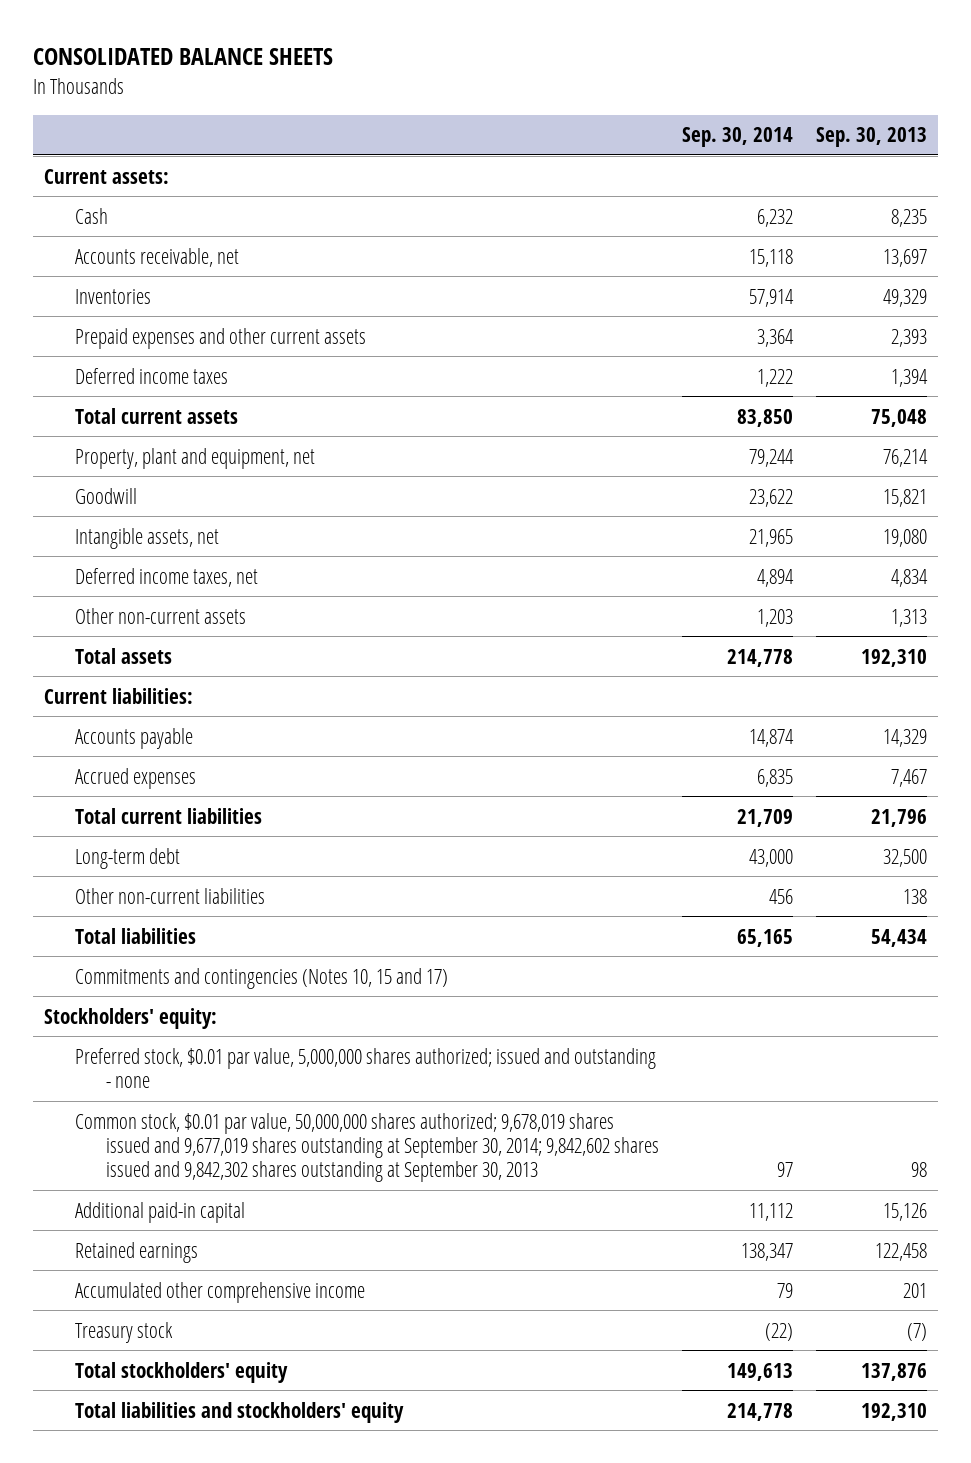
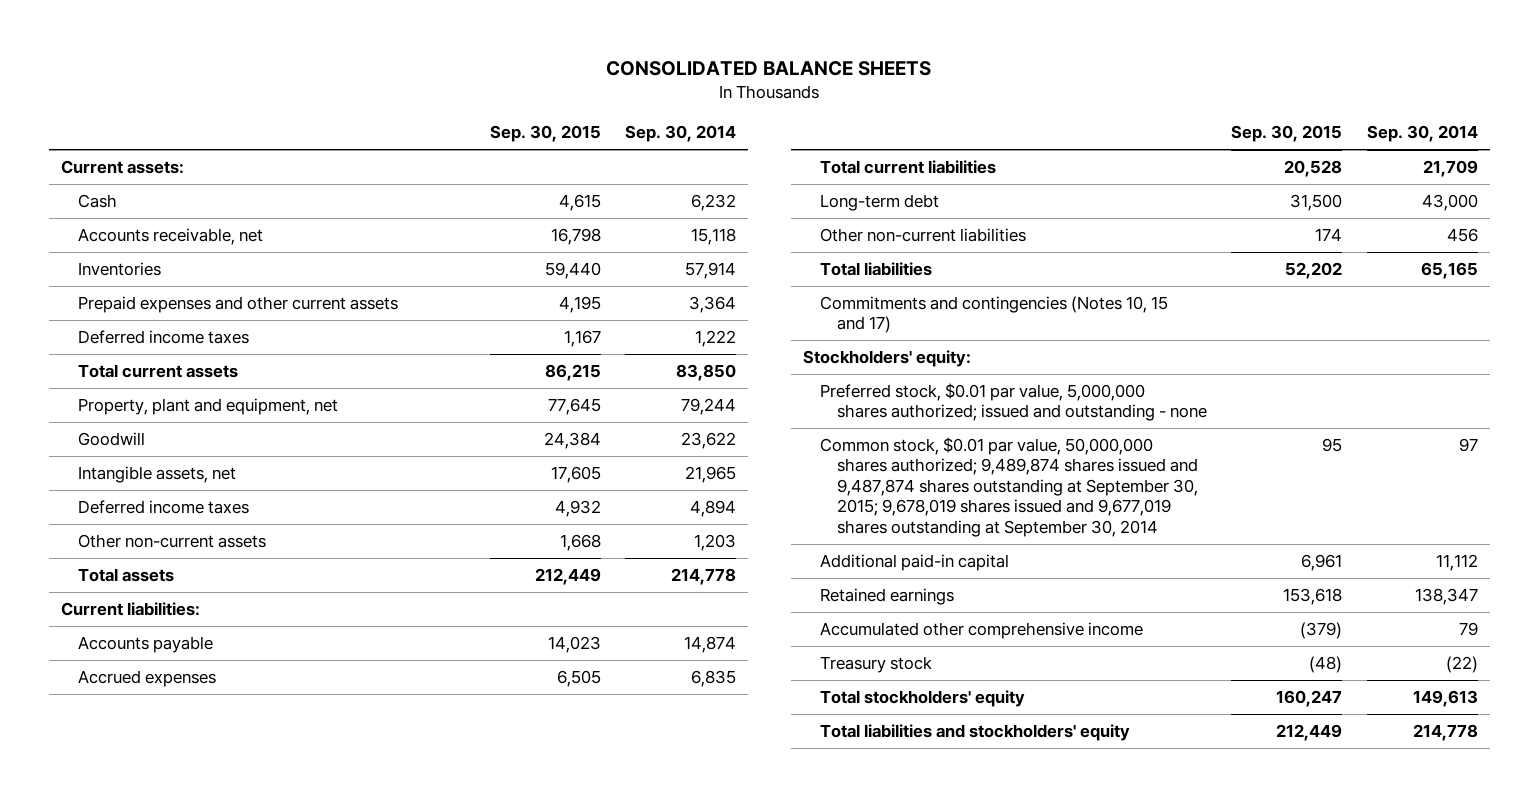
[815,127,927,148] Sep. 30, 2013 -> none
none -> [489,125,601,143] Sep. 30, 2015
[75,567,259,587] Deferred income taxes, net -> [78,499,250,514] Deferred income taxes
[75,1112,660,1183] Common stock, $0.01 par value, 50,000,000 shares authorized; 9,678,019 shares issued and 9,677,019 shares outstanding at September 30, 2014; 9,842,602 shares issued and 9,842,302 shares outstanding at September 30, 2013 -> [819,436,1199,537] Common stock, $0.01 par value, 50,000,000 shares authorized; 9,489,874 shares issued and 9,487,874 shares outstanding at September 30, 2015; 9,678,019 shares issued and 9,677,019 shares outstanding at September 30, 2014

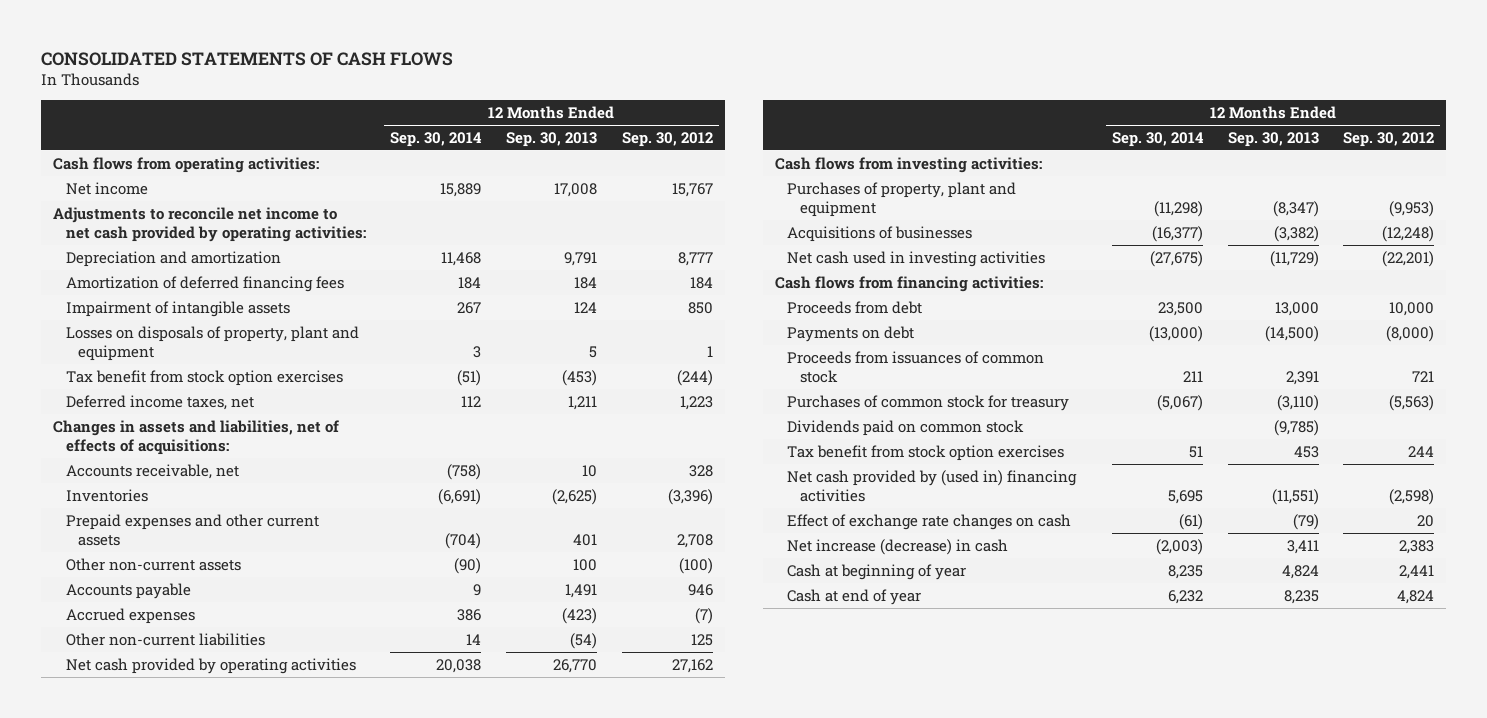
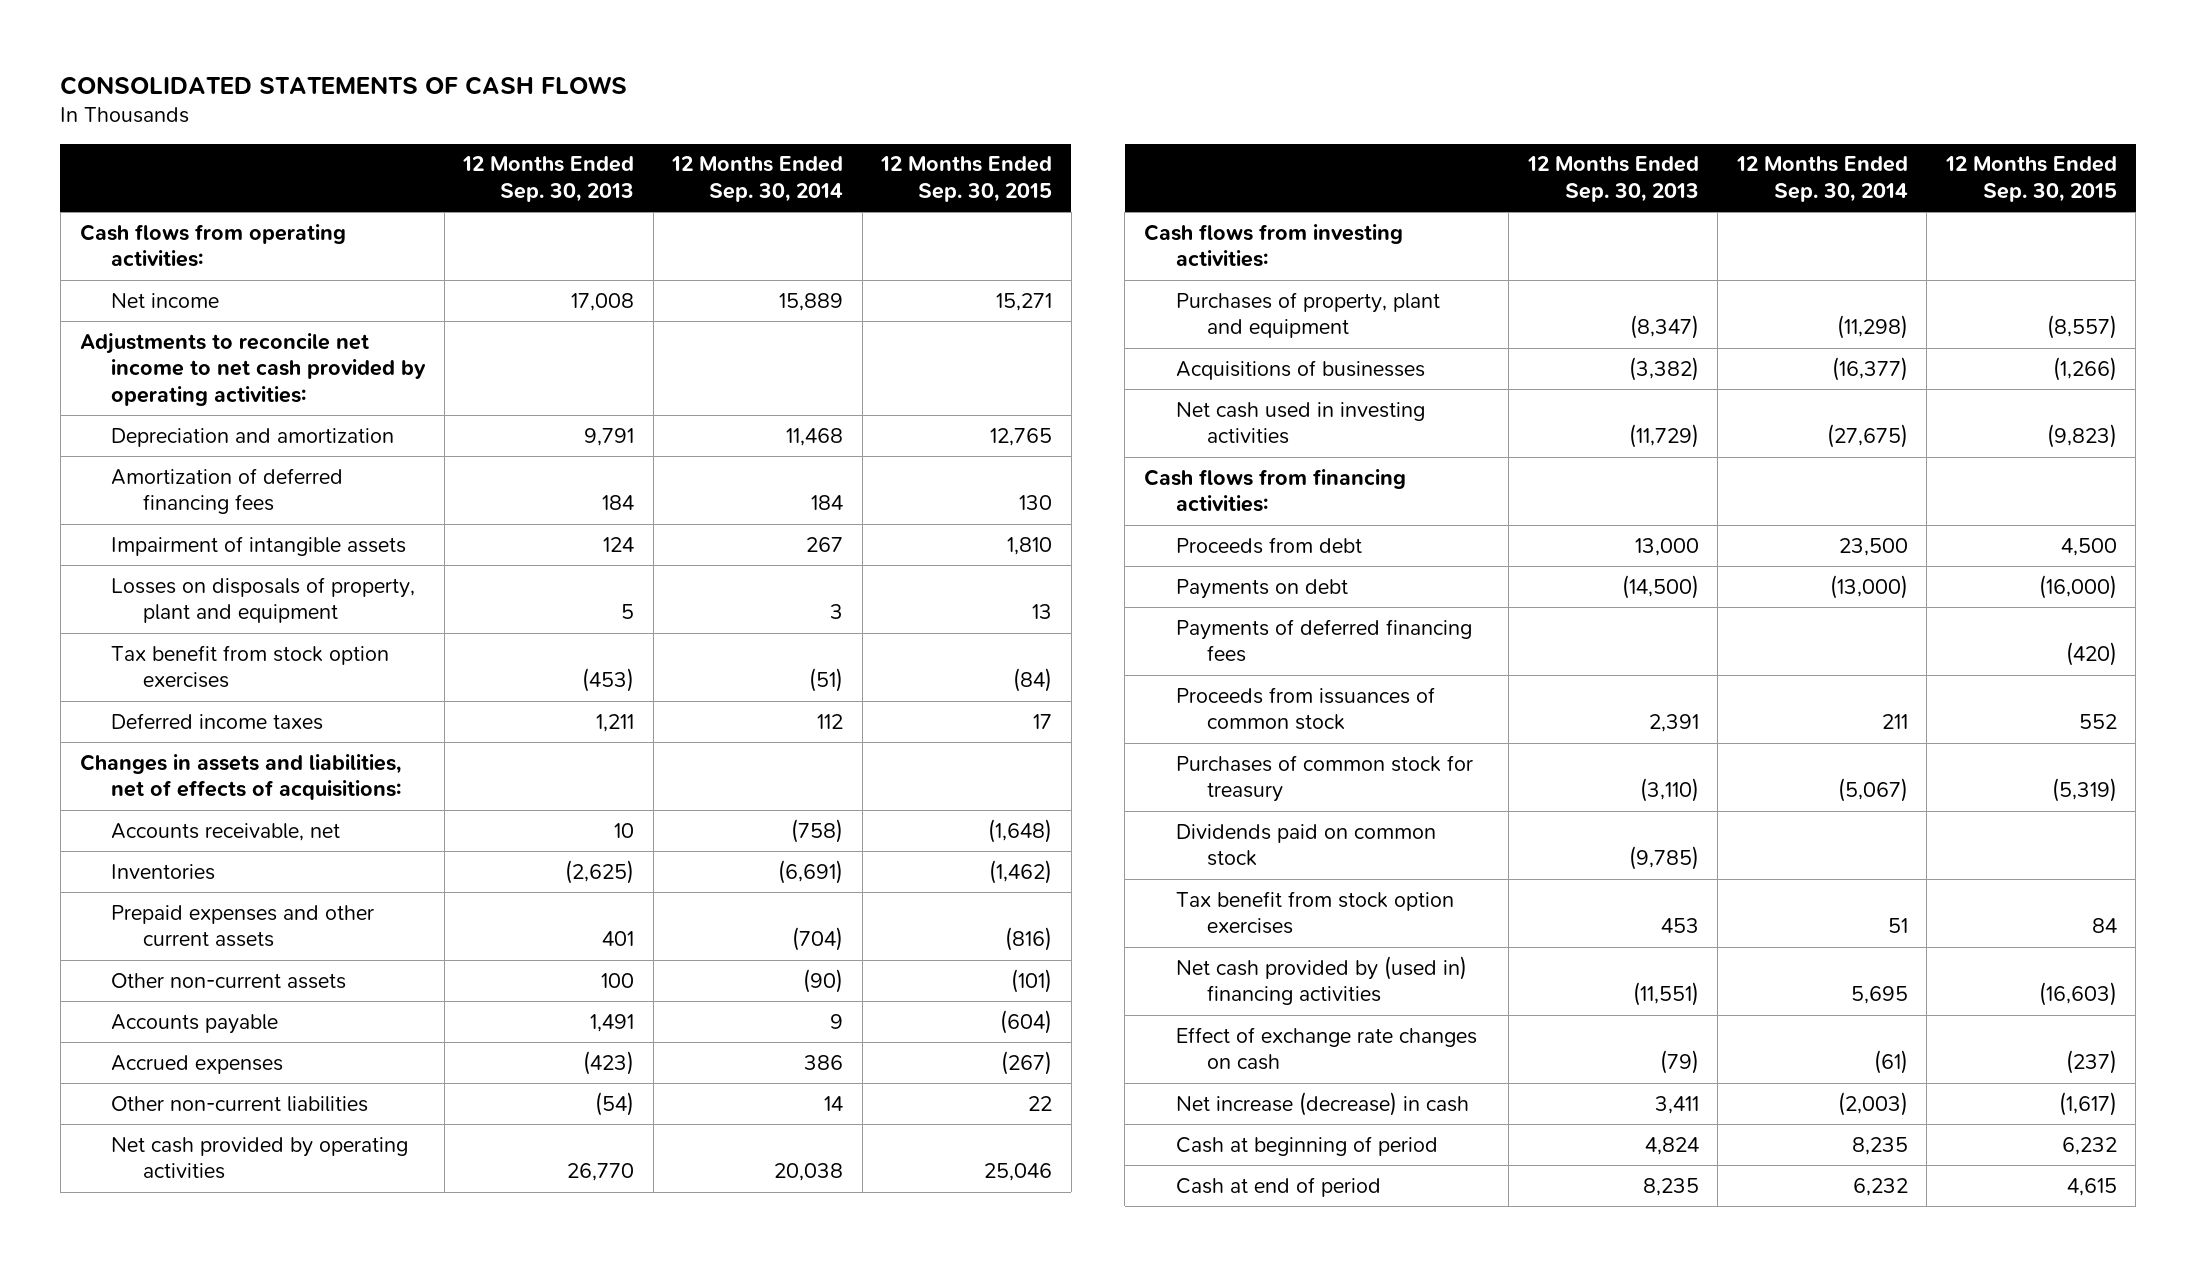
[621,131,713,147] Sep. 30, 2012 -> none
none -> [880,156,1053,203] 12 Months Ended Sep. 30, 2015
[65,394,254,410] Deferred income taxes, net -> [111,712,324,730] Deferred income taxes
none -> [1175,618,1472,663] Payments of deferred financing fees
[787,563,967,580] Cash at beginning of year -> [1175,1135,1438,1156] Cash at beginning of period
[787,588,922,605] Cash at end of year -> [1175,1176,1381,1197] Cash at end of period

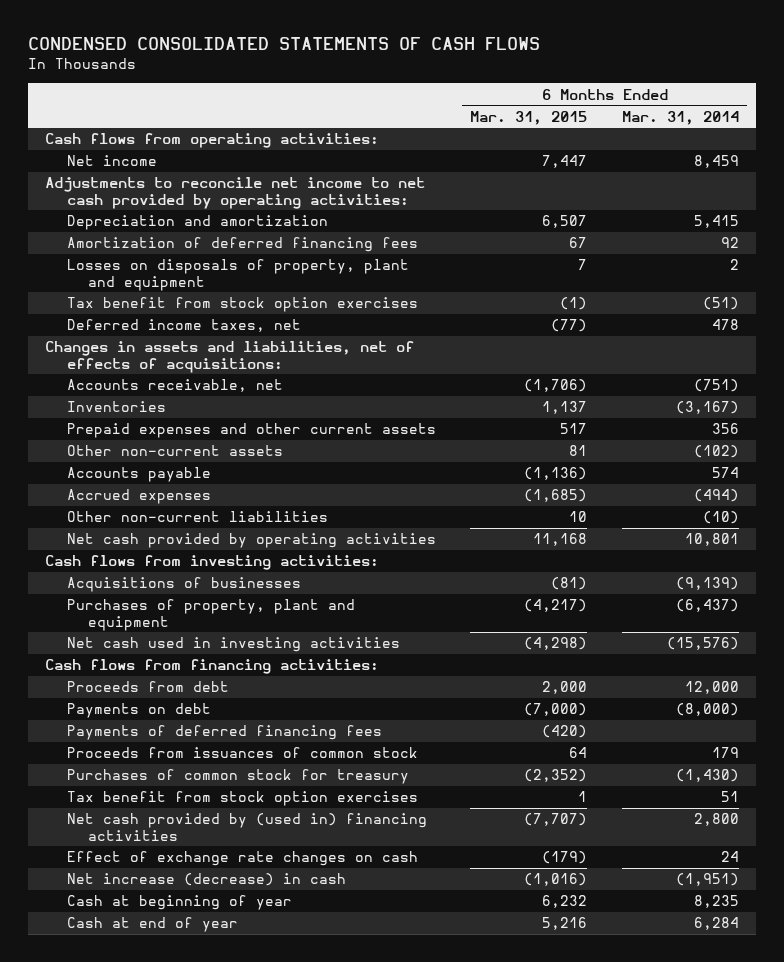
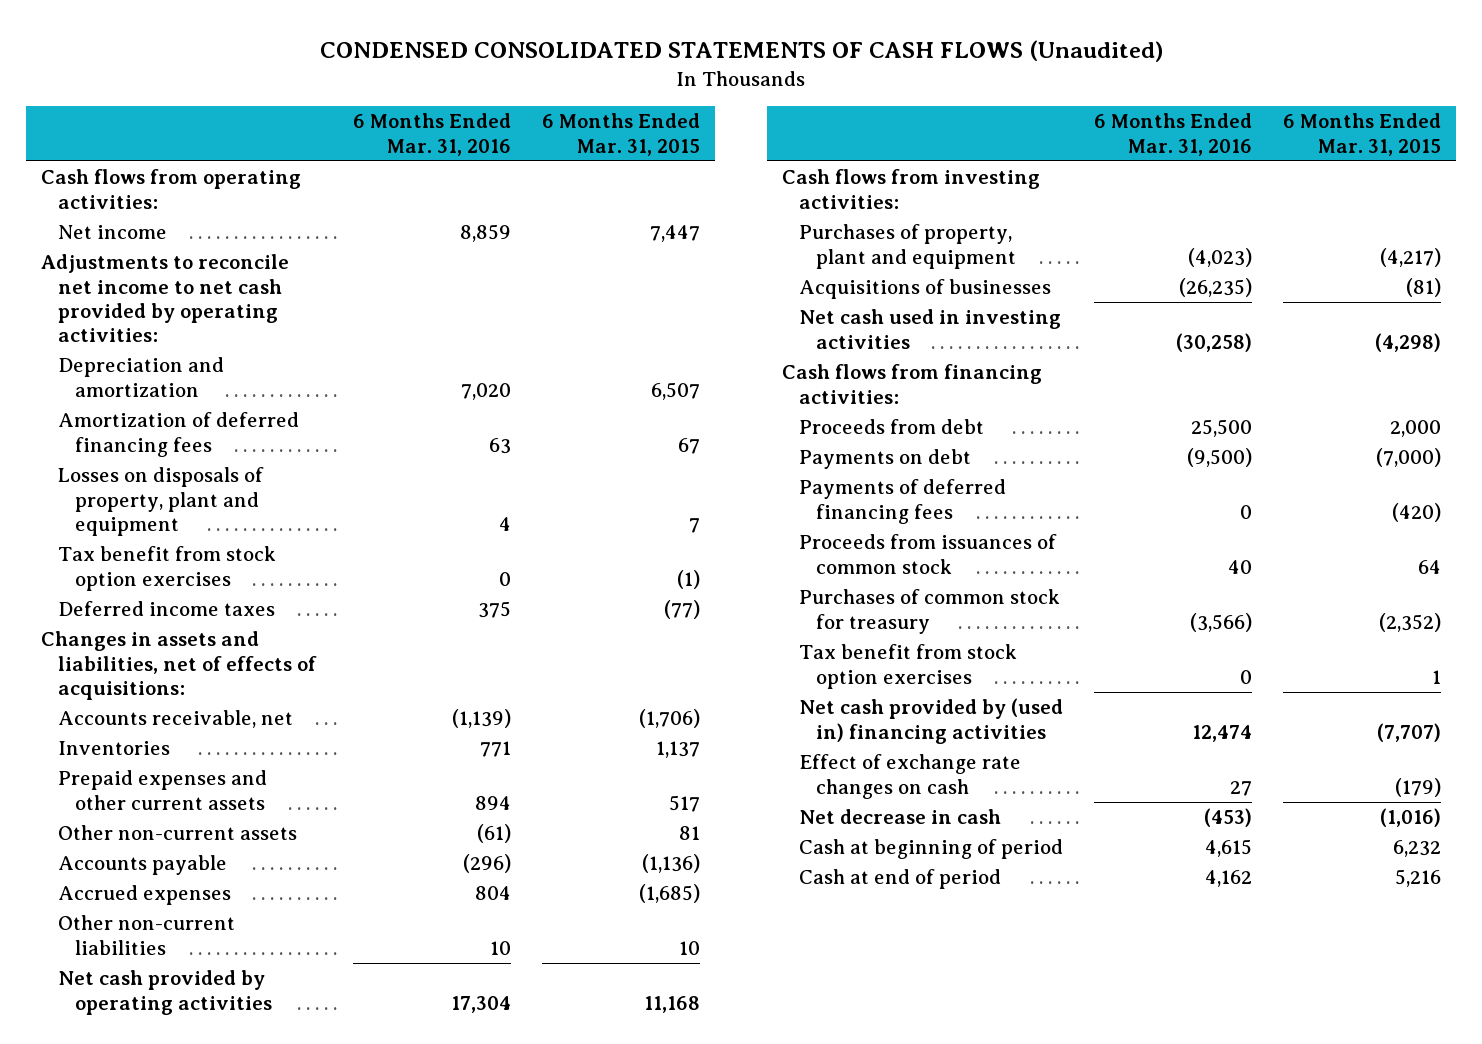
[27,36,540,50] CONDENSED CONSOLIDATED STATEMENTS OF CASH FLOWS -> [320,39,1164,62] CONDENSED CONSOLIDATED STATEMENTS OF CASH FLOWS (Unaudited)
[621,110,739,125] Mar. 31, 2014 -> none
none -> [352,113,511,156] 6 Months Ended Mar. 31, 2016
[66,319,301,333] Deferred income taxes, net -> [57,601,275,617] Deferred income taxes
[66,577,301,593] Acquisitions of businesses -> [799,279,1052,300] Acquisitions of businesses
[66,873,346,887] Net increase (decrease) in cash -> [799,809,1002,825] Net decrease in cash
[66,895,292,911] Cash at beginning of year -> [799,839,1064,860] Cash at beginning of period
[66,917,238,933] Cash at end of year -> [799,869,1002,890] Cash at end of period

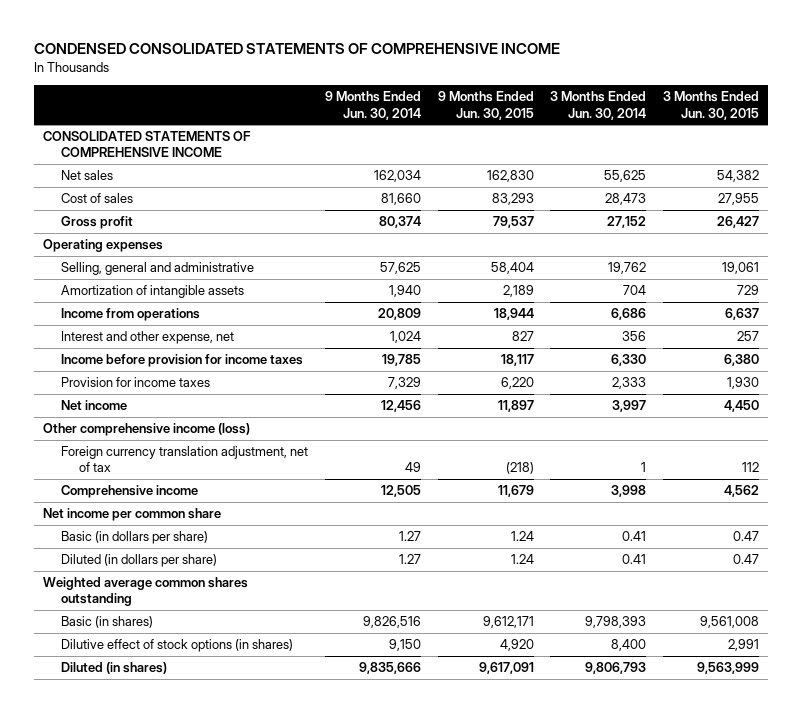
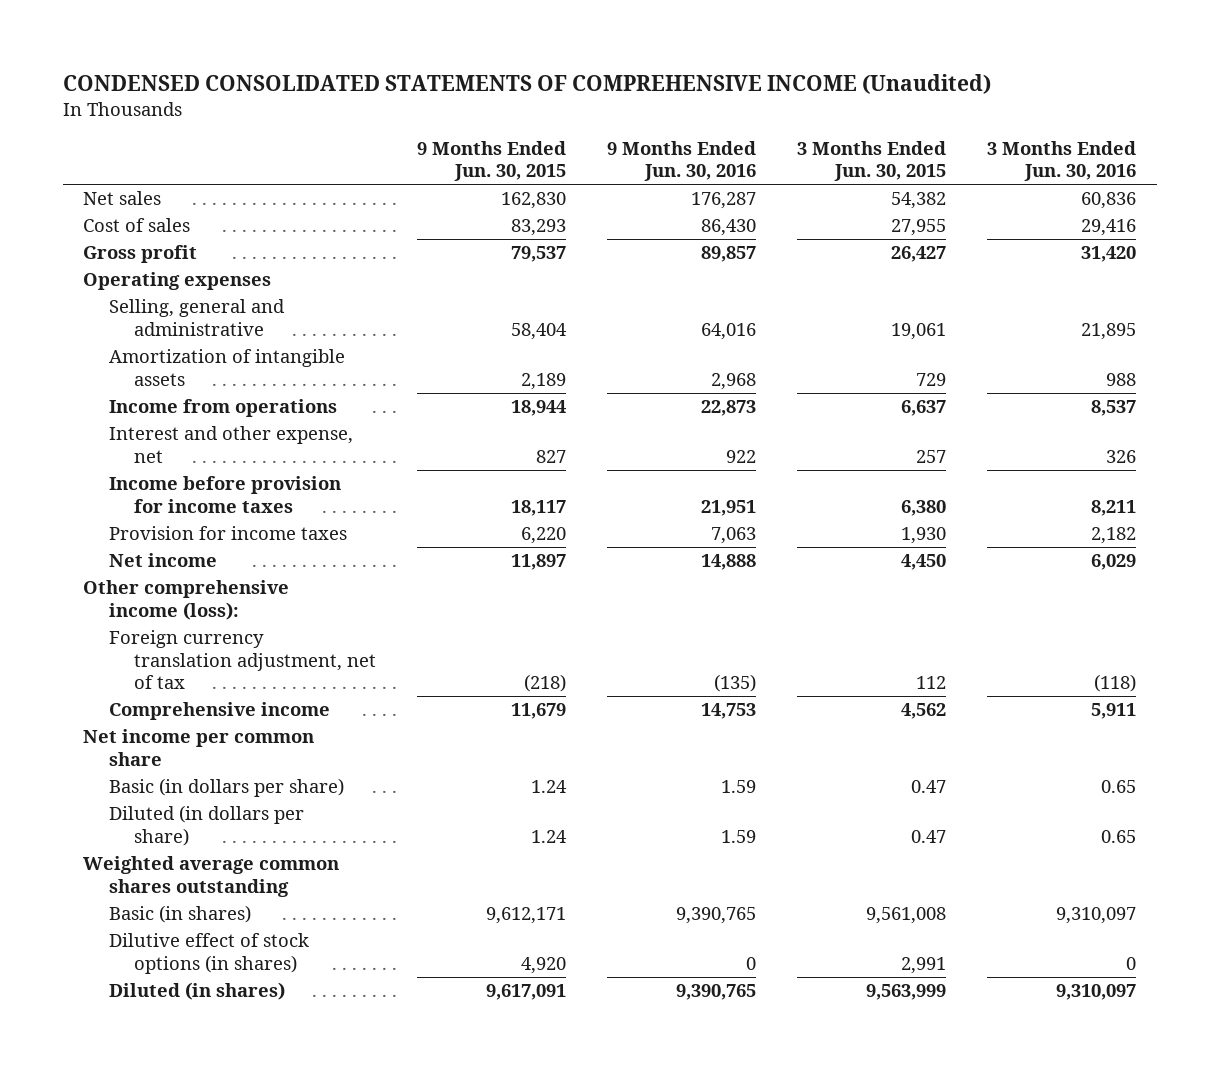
[34,43,561,55] CONDENSED CONSOLIDATED STATEMENTS OF COMPREHENSIVE INCOME -> [62,74,991,95] CONDENSED CONSOLIDATED STATEMENTS OF COMPREHENSIVE INCOME (Unaudited)
[324,91,421,120] 9 Months Ended Jun. 30, 2014 -> none
[550,91,647,120] 3 Months Ended Jun. 30, 2014 -> none
none -> [607,140,757,182] 9 Months Ended Jun. 30, 2016
none -> [987,140,1137,182] 3 Months Ended Jun. 30, 2016
[42,131,251,158] CONSOLIDATED STATEMENTS OF COMPREHENSIVE INCOME -> none
[42,423,250,437] Other comprehensive income (loss) -> [83,580,290,620] Other comprehensive income (loss):

